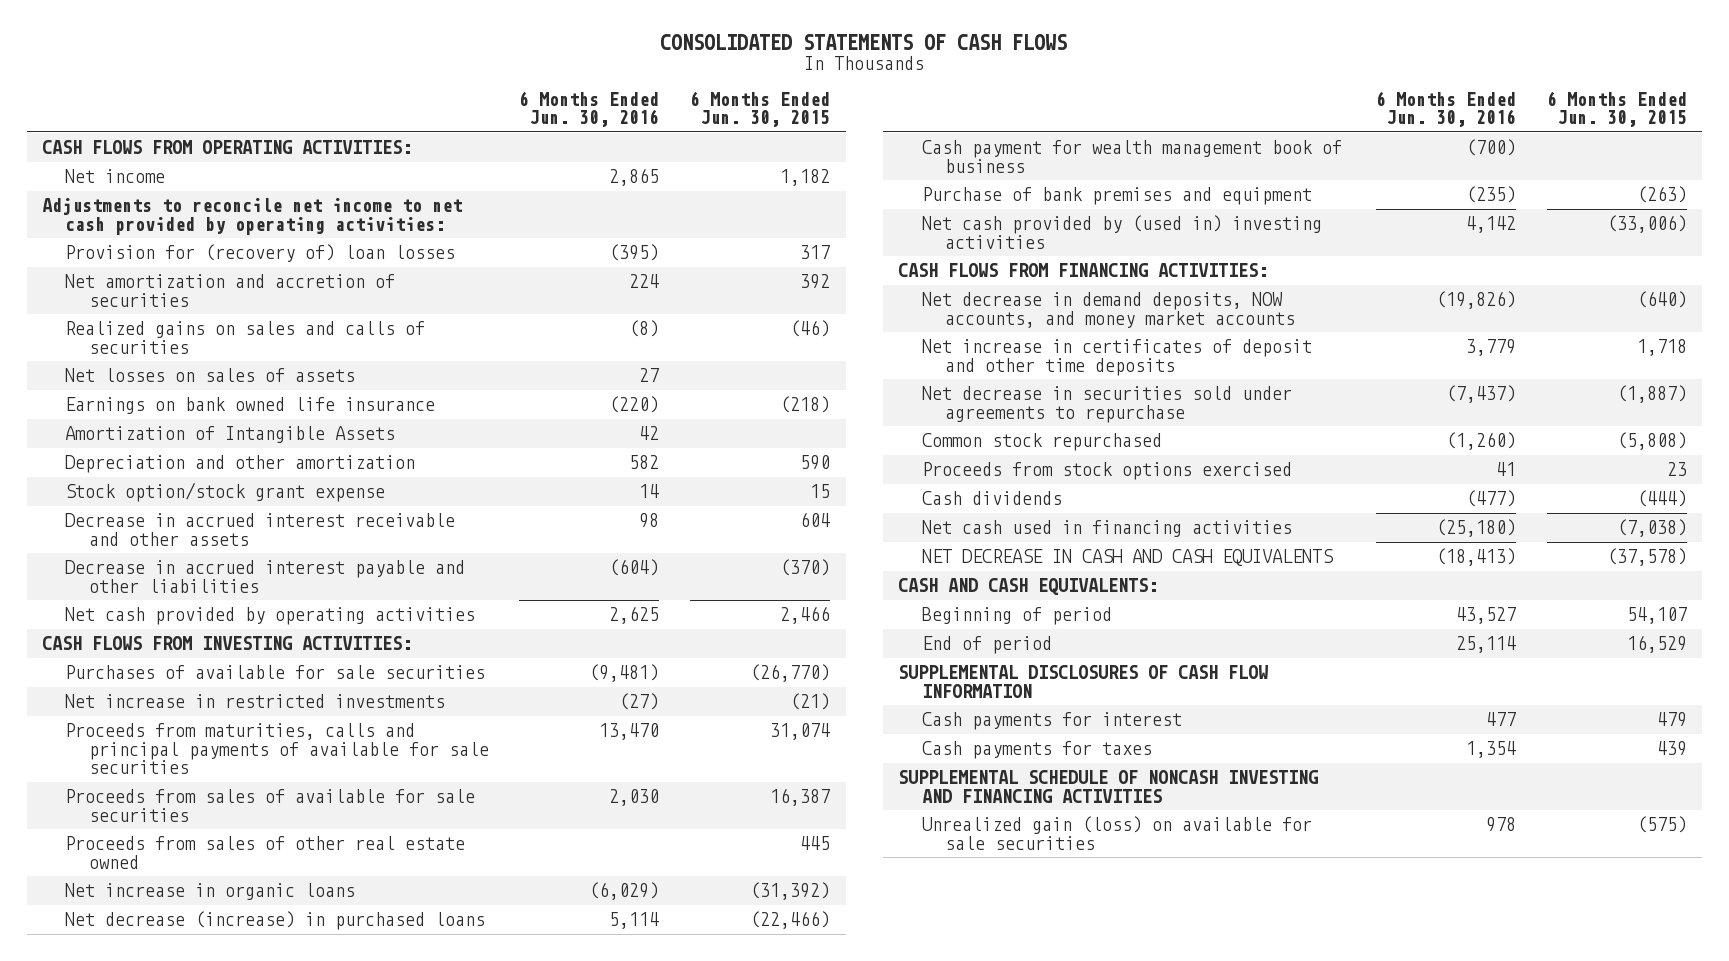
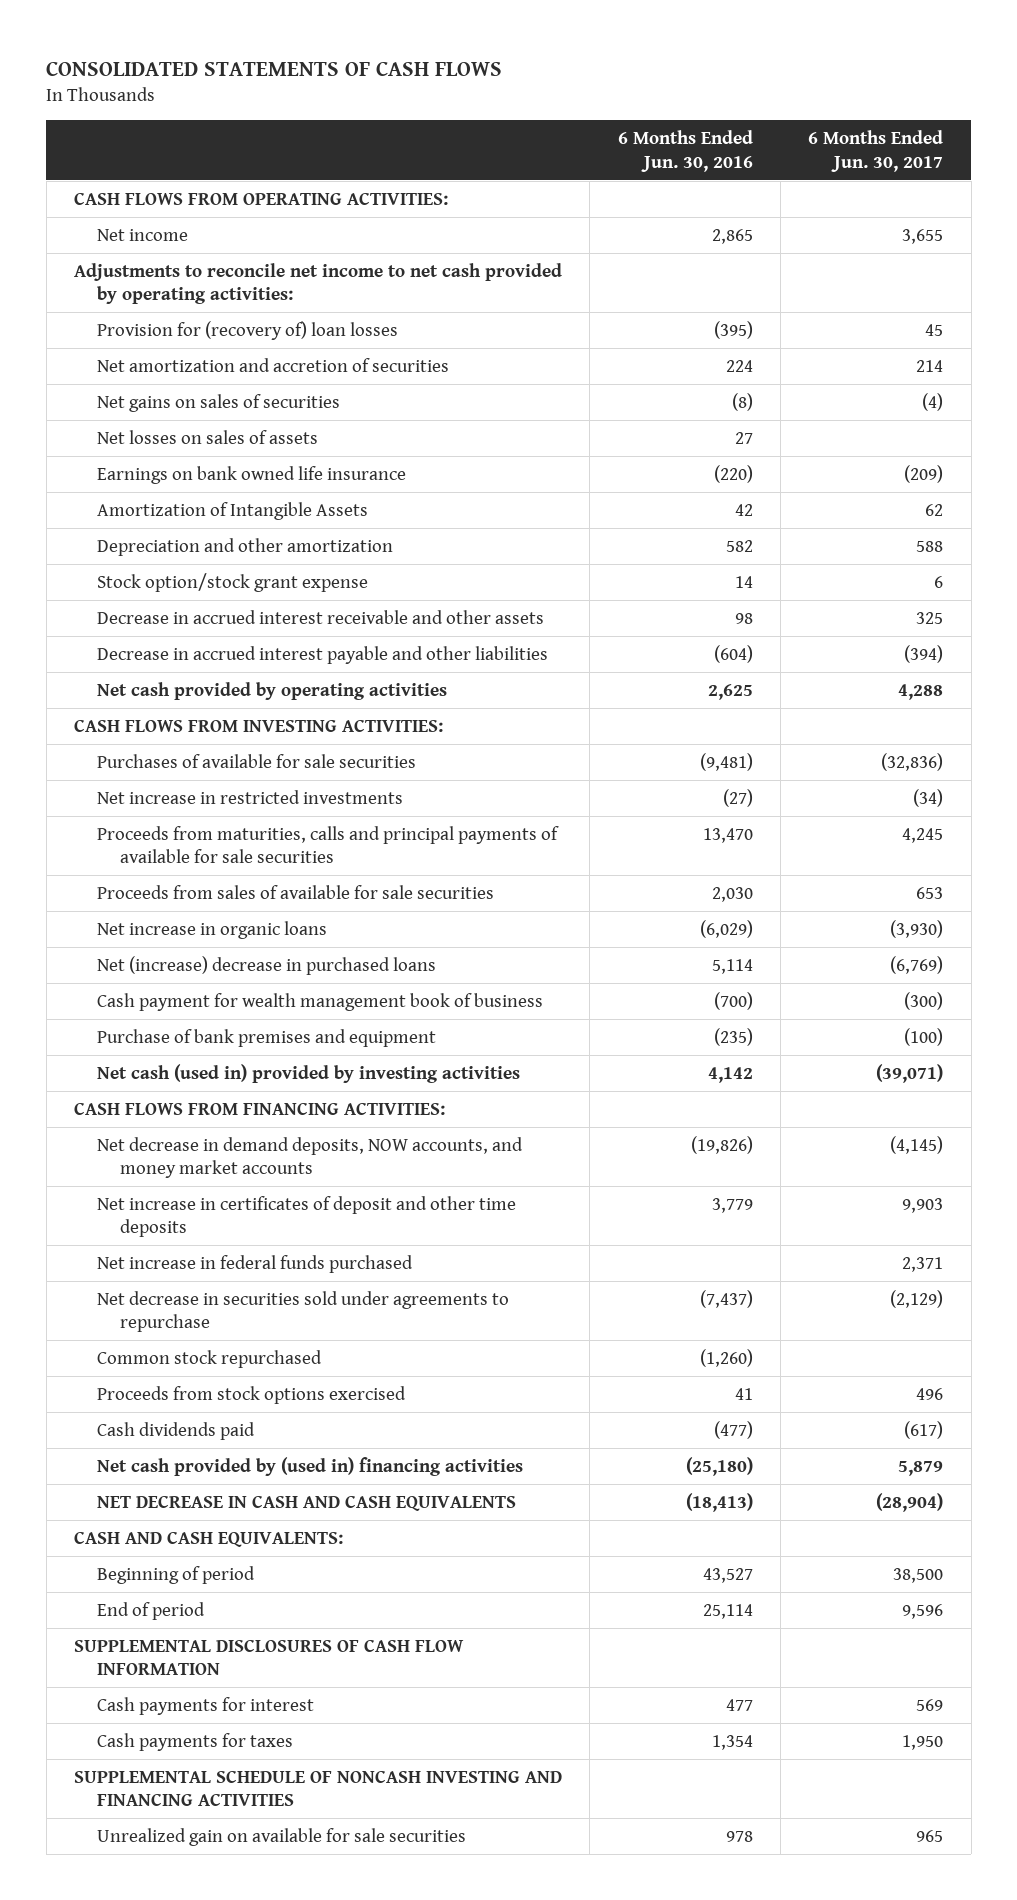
[690,90,831,128] 6 Months Ended Jun. 30, 2015 -> none
none -> [808,130,944,172] 6 Months Ended Jun. 30, 2017
[65,321,426,354] Realized gains on sales and calls of securities -> [97,393,341,412] Net gains on sales of securities
[65,836,466,869] Proceeds from sales of other real estate owned -> none
[65,911,486,931] Net decrease (increase) in purchased loans -> [97,955,437,975] Net (increase) decrease in purchased loans
[921,215,1322,249] Net cash provided by (used in) investing activities -> [97,1063,521,1083] Net cash (used in) provided by investing activities
none -> [97,1254,414,1273] Net increase in federal funds purchased
[921,491,1062,506] Cash dividends -> [97,1421,256,1440] Cash dividends paid
[921,520,1292,538] Net cash used in financing activities -> [97,1456,524,1476] Net cash provided by (used in) financing activities
[921,816,1312,850] Unrealized gain (loss) on available for sale securities -> [97,1827,467,1846] Unrealized gain on available for sale securities

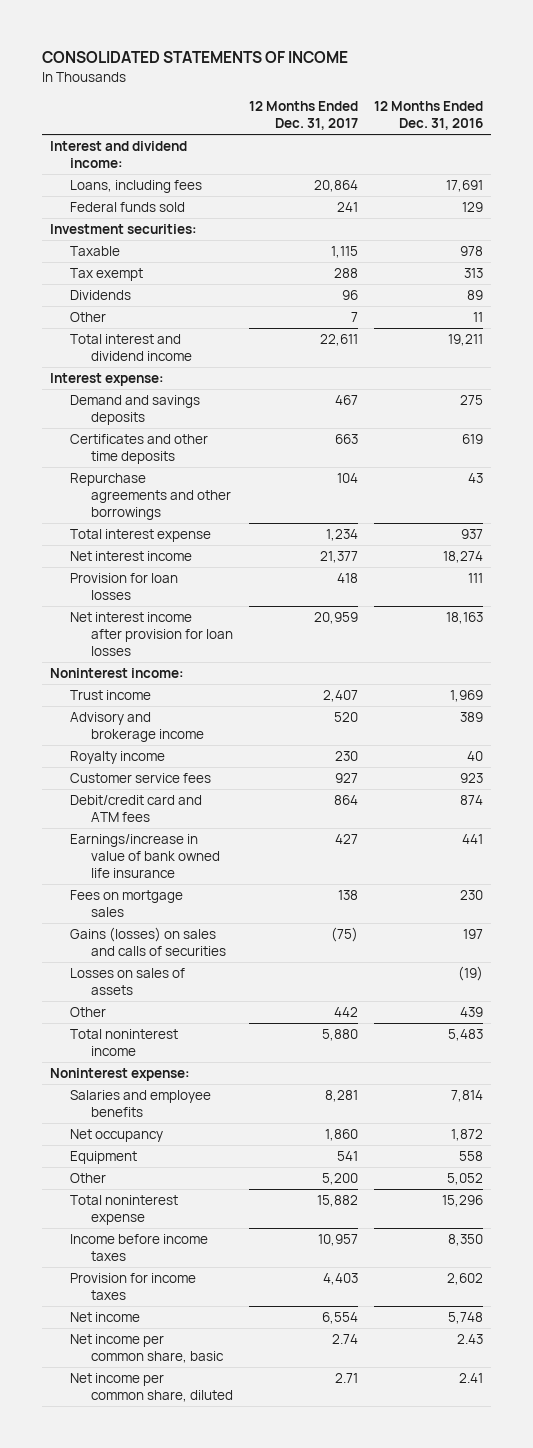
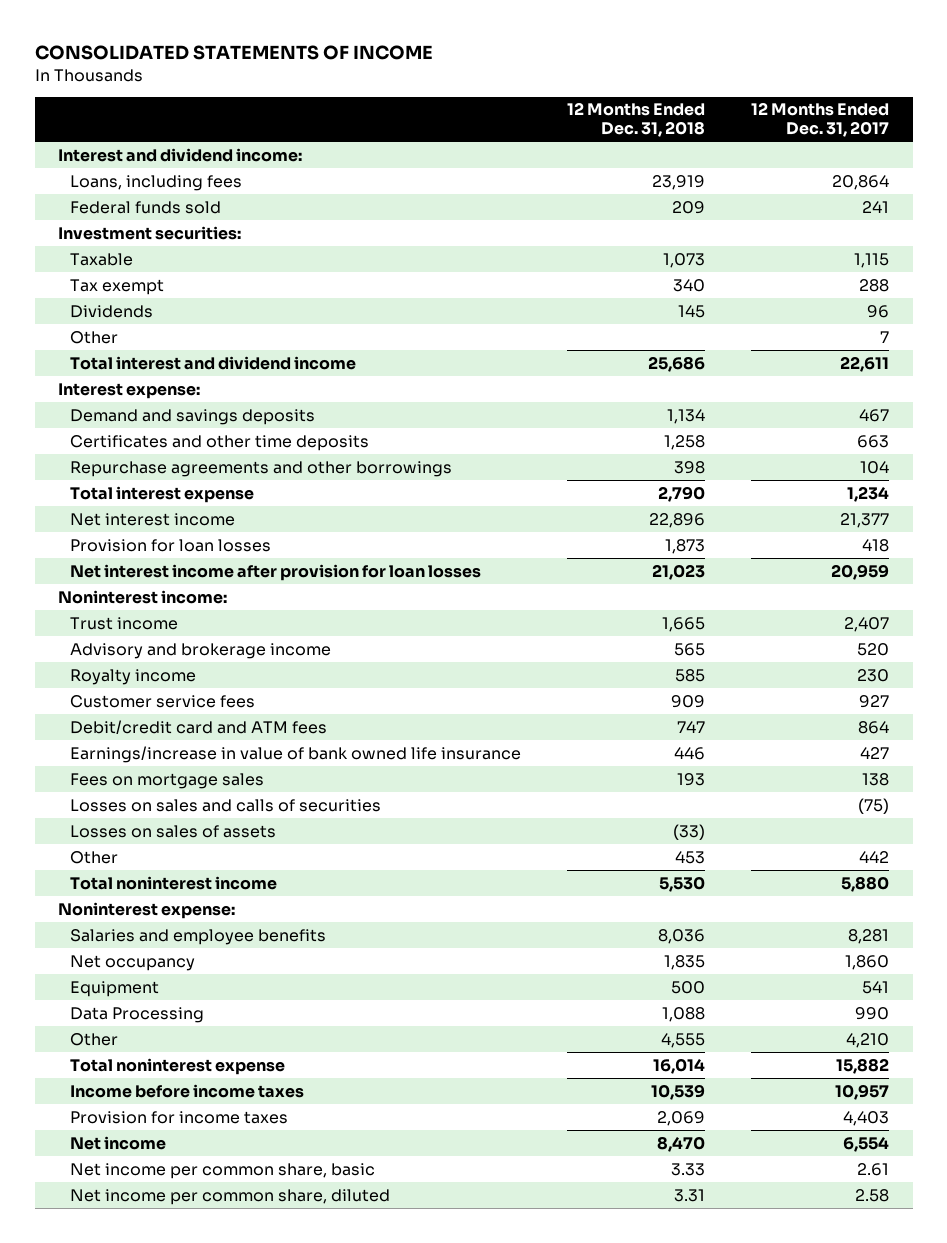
[373,101,483,131] 12 Months Ended Dec. 31, 2016 -> none
none -> [566,102,705,137] 12 Months Ended Dec. 31, 2018
[70,926,226,957] Gains (losses) on sales and calls of securities -> [69,798,381,812] Losses on sales and calls of securities
none -> [69,1006,204,1023] Data Processing
[321,1172,358,1185] 5,200 -> [846,1032,890,1048] 4,210
[331,1333,358,1344] 2.74 -> [857,1162,890,1176] 2.61
[334,1372,358,1383] 2.71 -> [855,1188,890,1202] 2.58

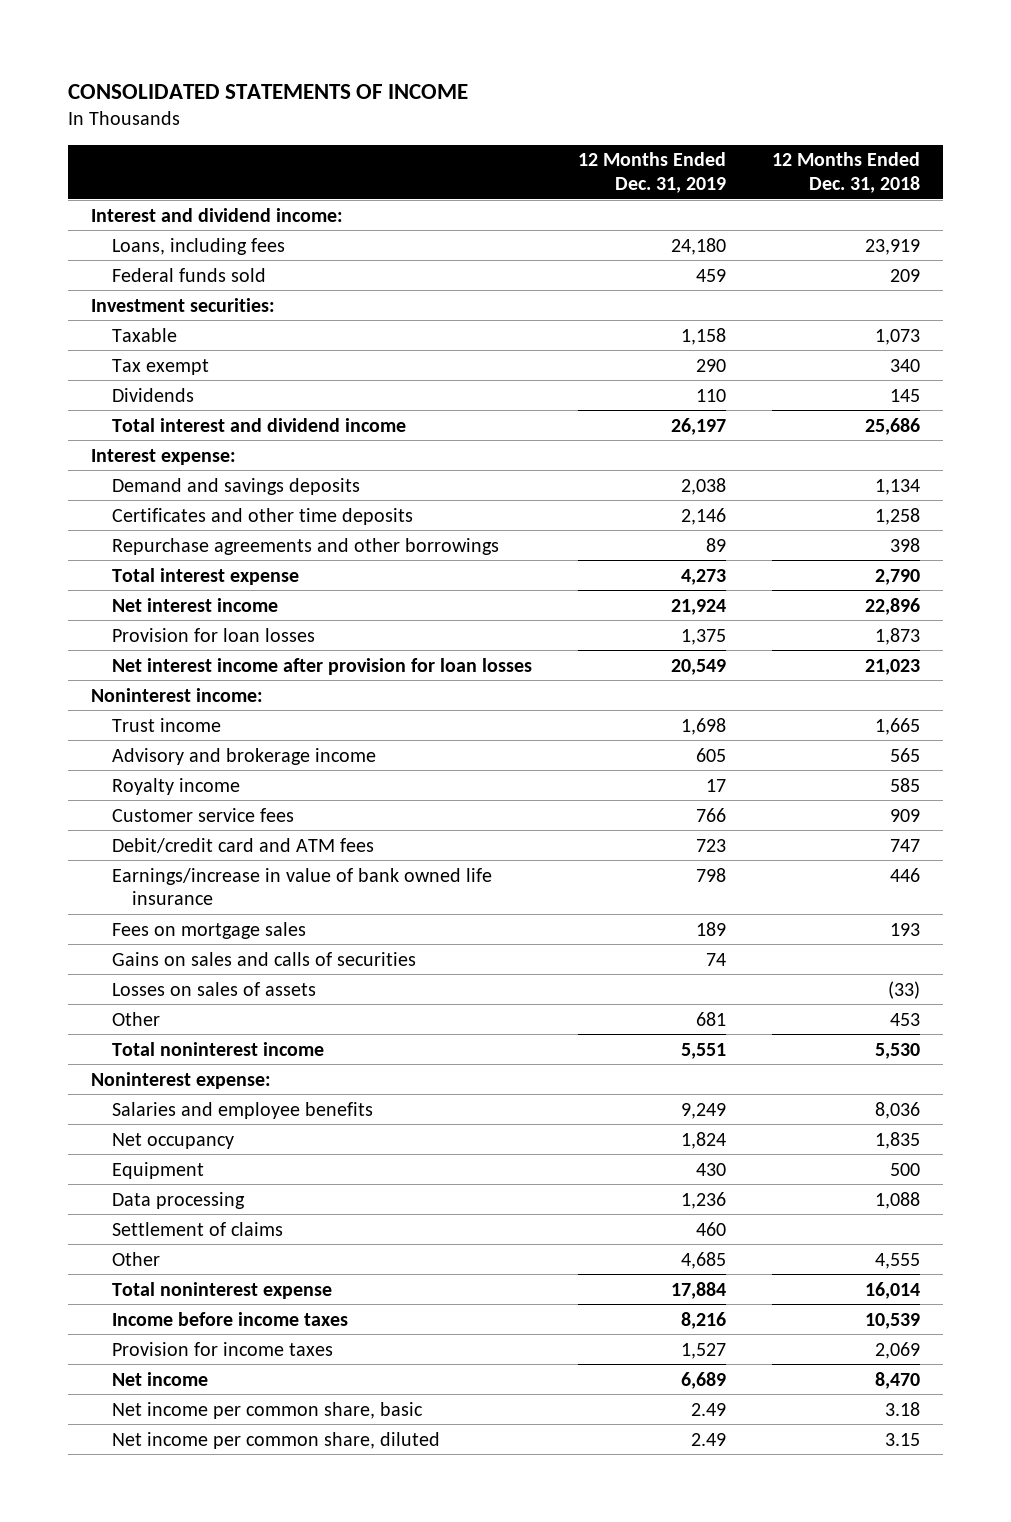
[751,102,890,137] 12 Months Ended Dec. 31, 2017 -> none
none -> [577,152,726,193] 12 Months Ended Dec. 31, 2019
[69,330,118,344] Other -> none
[69,798,381,812] Losses on sales and calls of securities -> [111,951,416,966] Gains on sales and calls of securities
[69,1006,204,1023] Data Processing -> [111,1191,245,1209] Data processing
none -> [111,1221,283,1236] Settlement of claims
[670,1162,705,1176] 3.33 -> [885,1401,921,1416] 3.18
[673,1188,705,1202] 3.31 -> [885,1432,921,1446] 3.15

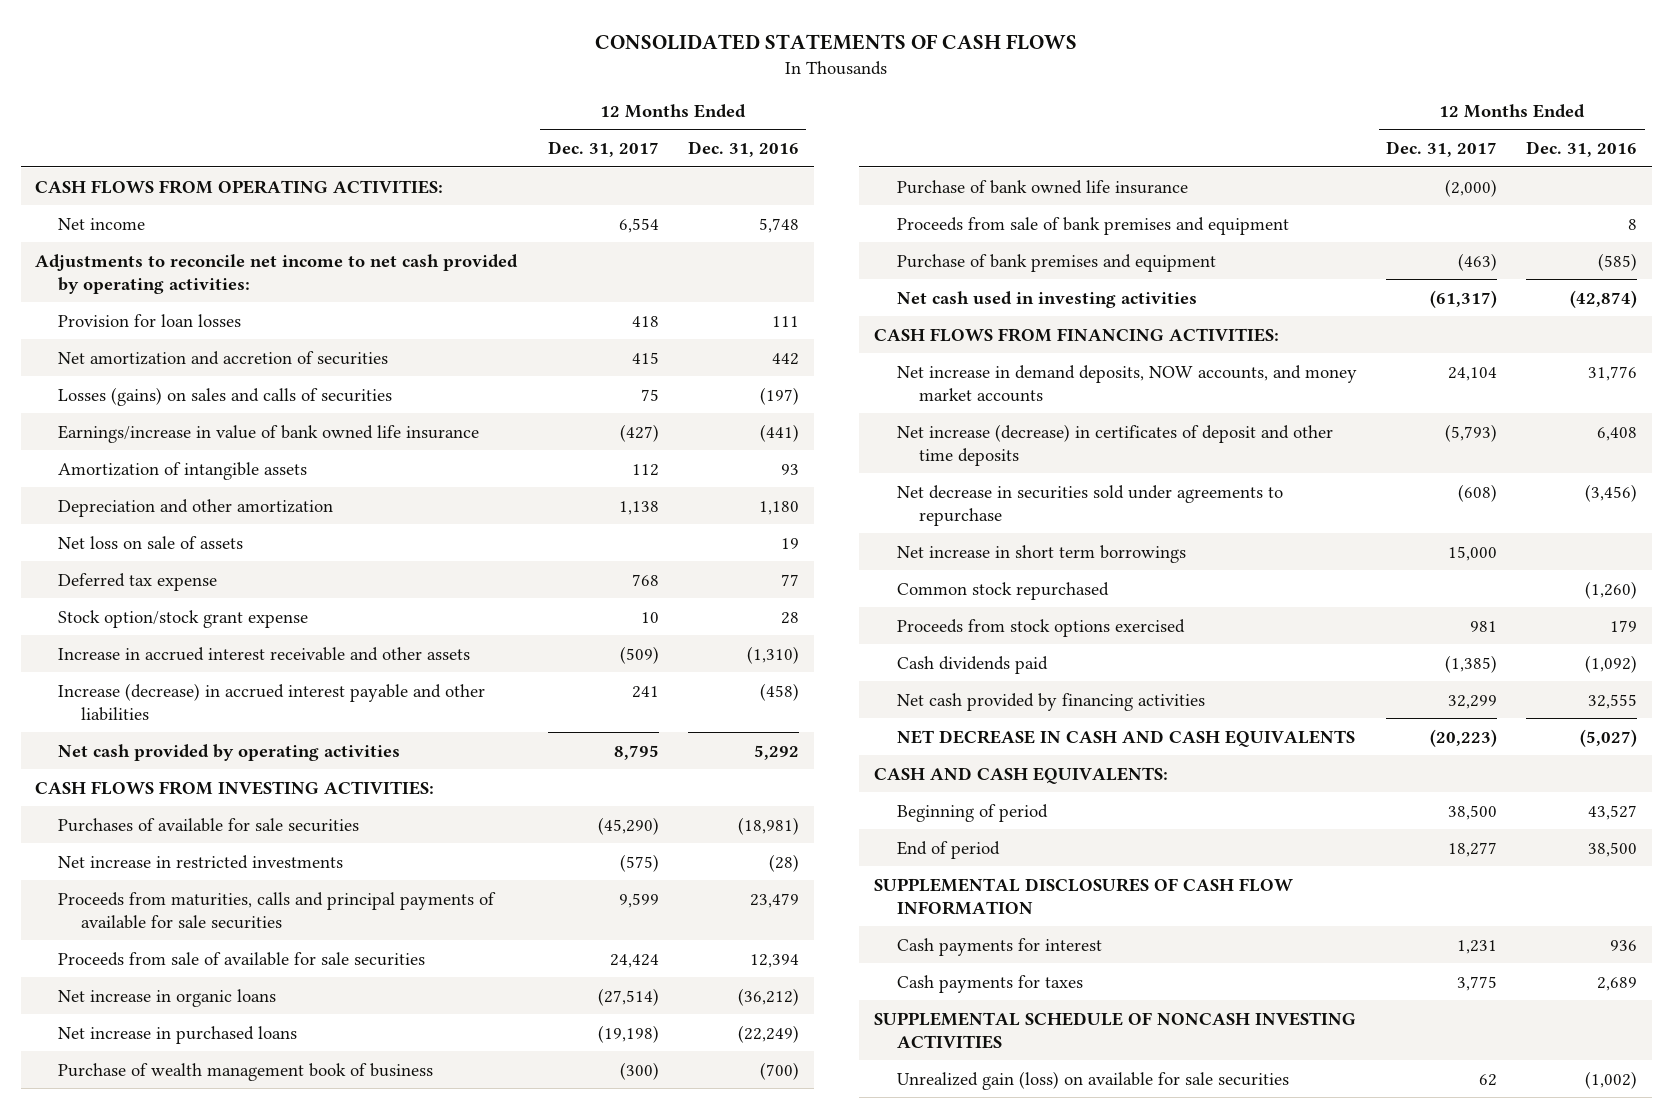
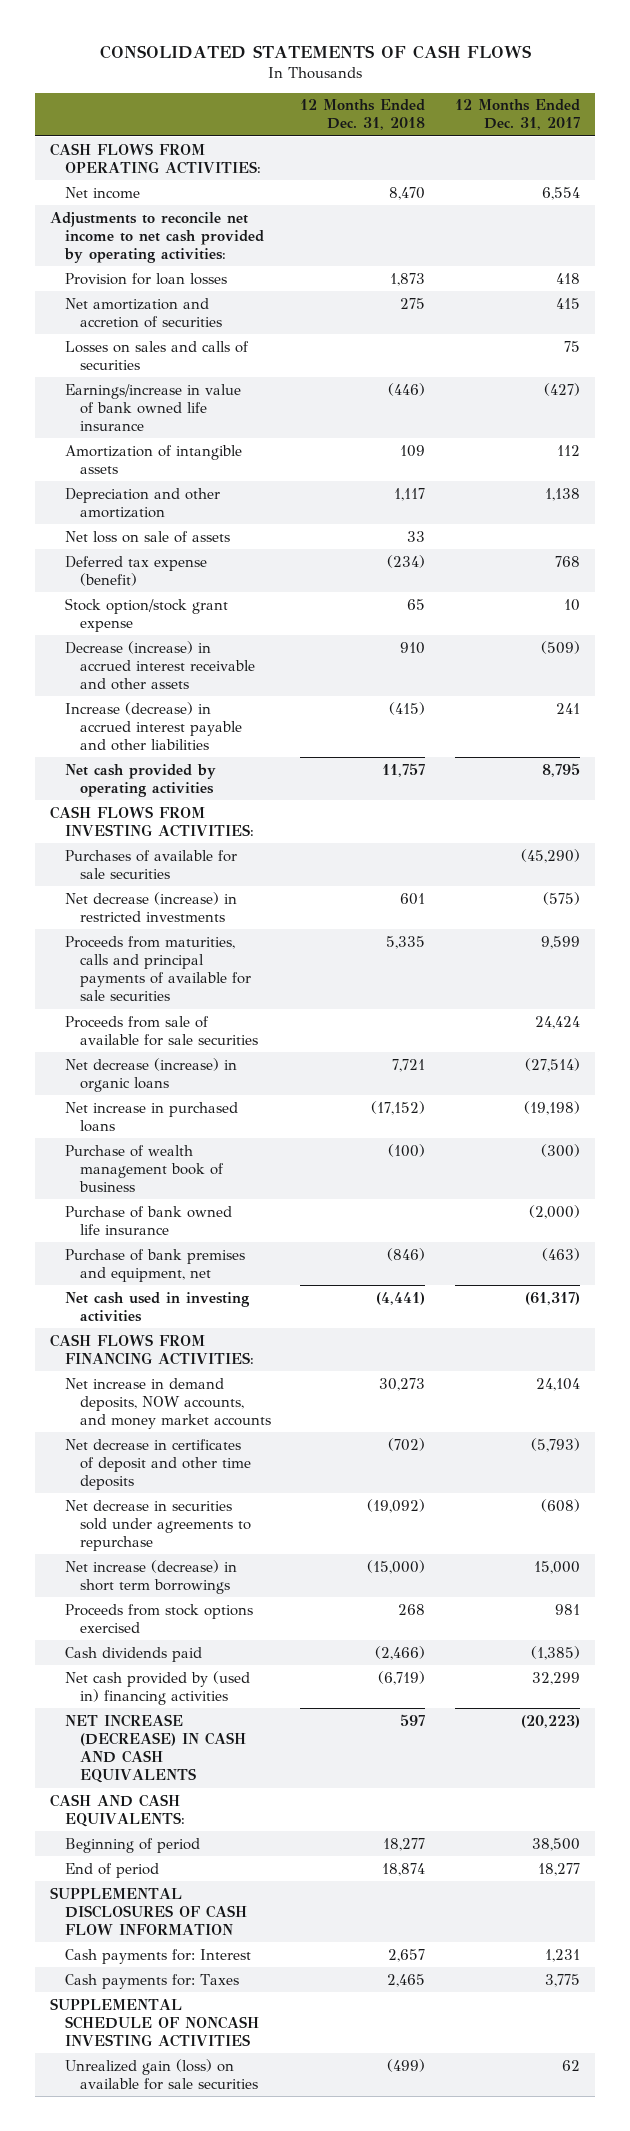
[687,140,799,157] Dec. 31, 2016 -> none
none -> [300,99,426,131] 12 Months Ended Dec. 31, 2018
[58,386,393,406] Losses (gains) on sales and calls of securities -> [64,340,249,370] Losses on sales and calls of securities
[58,572,218,591] Deferred tax expense -> [64,555,207,586] Deferred tax expense (benefit)
[58,646,471,661] Increase in accrued interest receivable and other assets -> [64,640,255,691] Decrease (increase) in accrued interest receivable and other assets
[58,854,344,869] Net increase in restricted investments -> [64,891,237,922] Net decrease (increase) in restricted investments
[58,988,277,1007] Net increase in organic loans -> [64,1057,237,1092] Net decrease (increase) in organic loans
[896,216,1289,235] Proceeds from sale of bank premises and equipment -> none
[896,253,1216,272] Purchase of bank premises and equipment -> [64,1248,245,1282] Purchase of bank premises and equipment, net
[896,423,1333,466] Net increase (decrease) in certificates of deposit and other time deposits -> [64,1438,251,1491] Net decrease in certificates of deposit and other time deposits
[896,581,1109,600] Common stock repurchased -> none
[896,544,1186,563] Net increase in short term borrowings -> [64,1559,237,1594] Net increase (decrease) in short term borrowings
[896,692,1205,711] Net cash provided by financing activities -> [64,1670,250,1705] Net cash provided by (used in) financing activities
[896,729,1355,747] NET DECREASE IN CASH AND CASH EQUIVALENTS -> [64,1713,246,1784] NET INCREASE (DECREASE) IN CASH AND CASH EQUIVALENTS
[896,937,1102,956] Cash payments for interest -> [64,1948,251,1964] Cash payments for: Interest
[896,974,1083,993] Cash payments for taxes -> [64,1973,239,1989] Cash payments for: Taxes

